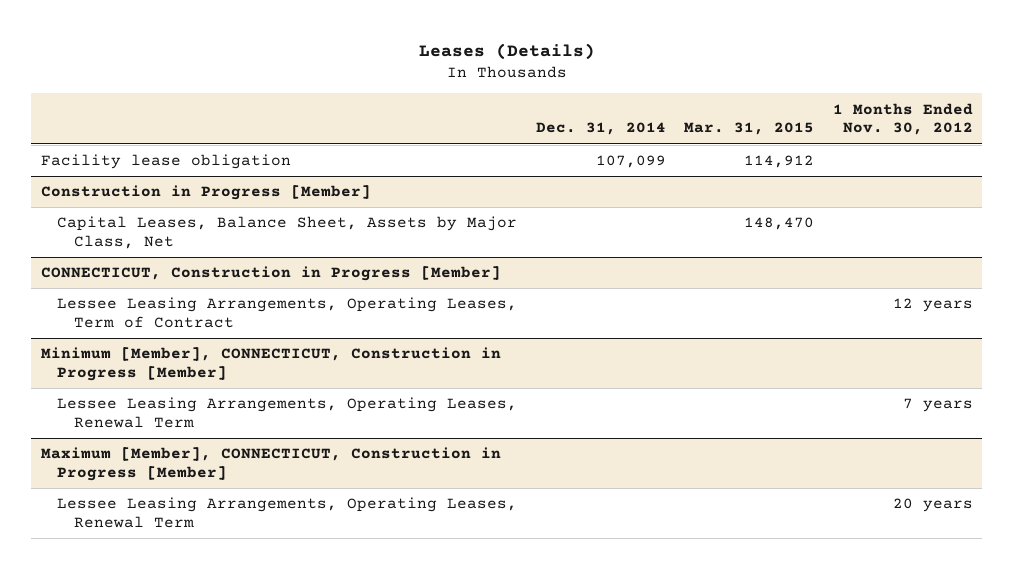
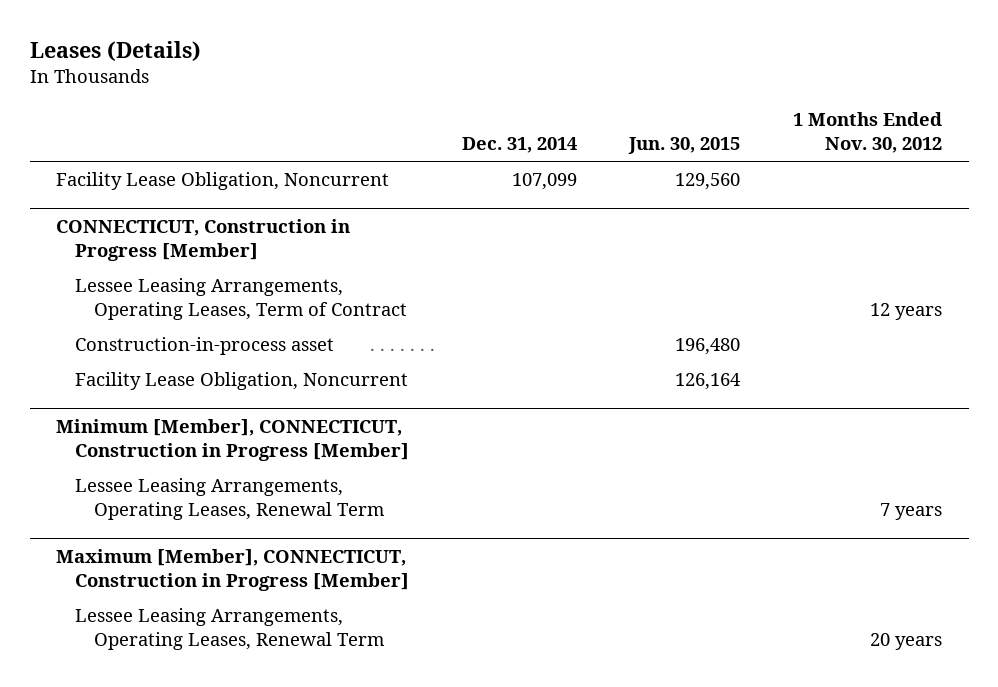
[684,122,815,136] Mar. 31, 2015 -> none
none -> [628,137,741,155] Jun. 30, 2015
[40,185,371,201] Construction in Progress [Member] -> none
[57,216,518,250] Capital Leases, Balance Sheet, Assets by Major Class, Net -> none
[40,154,291,170] Facility lease obligation -> [55,172,389,191] Facility Lease Obligation, Noncurrent
none -> [74,337,334,356] Construction-in-process asset
none -> [74,372,408,391] Facility Lease Obligation, Noncurrent

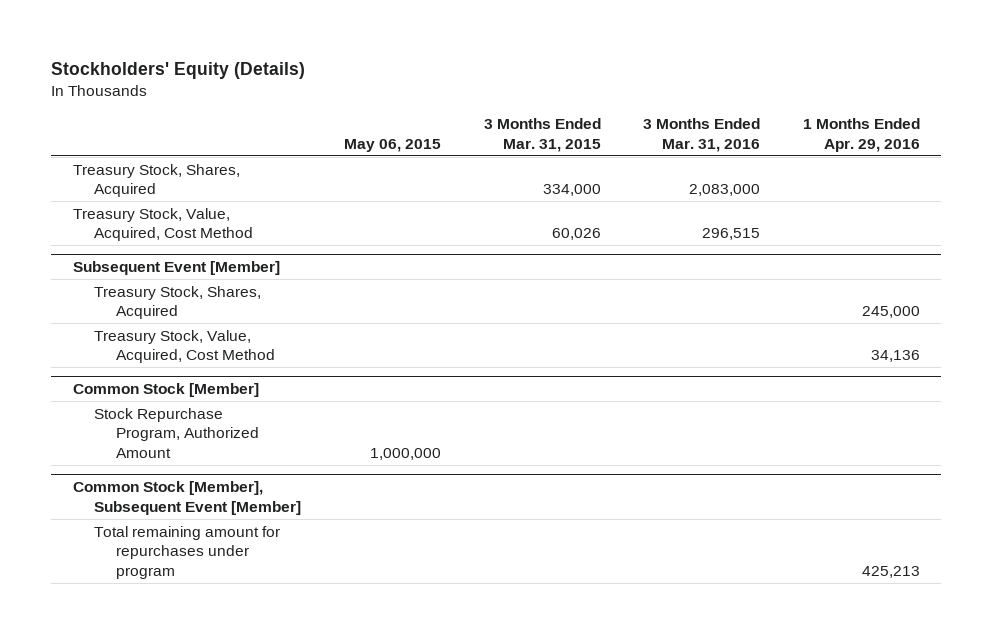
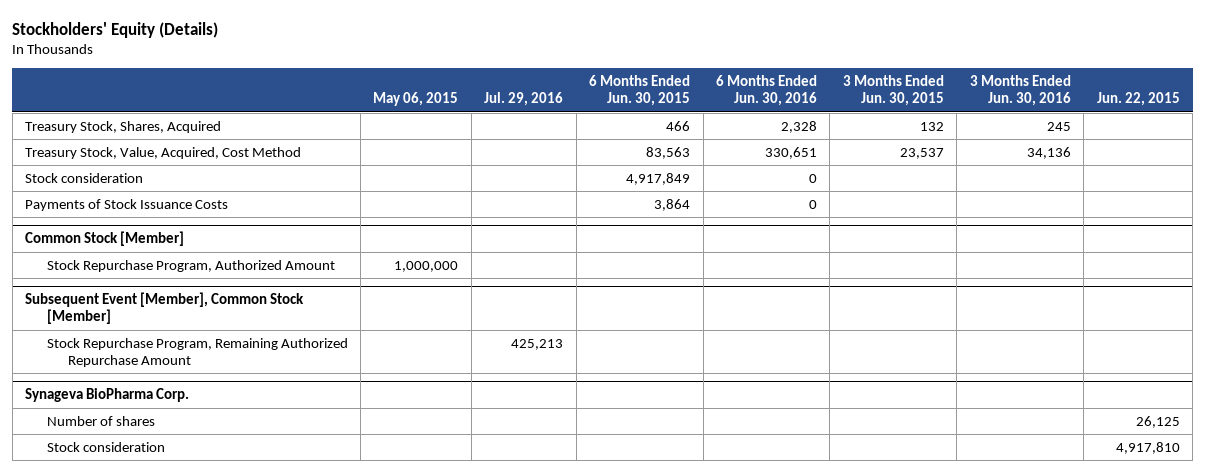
[483,117,601,152] 3 Months Ended Mar. 31, 2015 -> none
[643,117,761,152] 3 Months Ended Mar. 31, 2016 -> none
[803,117,921,152] 1 Months Ended Apr. 29, 2016 -> none
none -> [484,92,564,107] Jul. 29, 2016
none -> [589,75,691,107] 6 Months Ended Jun. 30, 2015
none -> [715,75,817,107] 6 Months Ended Jun. 30, 2016
none -> [842,75,944,107] 3 Months Ended Jun. 30, 2015
none -> [969,75,1071,107] 3 Months Ended Jun. 30, 2016
none -> [1096,92,1180,107] Jun. 22, 2015
[72,261,280,276] Subsequent Event [Member] -> none
[94,285,262,320] Treasury Stock, Shares, Acquired -> none
[94,329,275,364] Treasury Stock, Value, Acquired, Cost Method -> none
none -> [25,172,144,183] Stock consideration
none -> [25,198,229,211] Payments of Stock Issuance Costs
[72,481,302,515] Common Stock [Member], Subsequent Event [Member] -> [25,292,305,325] Subsequent Event [Member], Common Stock [Member]
[94,525,281,579] Total remaining amount for repurchases under program -> [46,337,348,367] Stock Repurchase Program, Remaining Authorized Repurchase Amount
none -> [25,388,190,403] Synageva BioPharma Corp.
none -> [46,415,155,426] Number of shares
none -> [46,441,165,452] Stock consideration

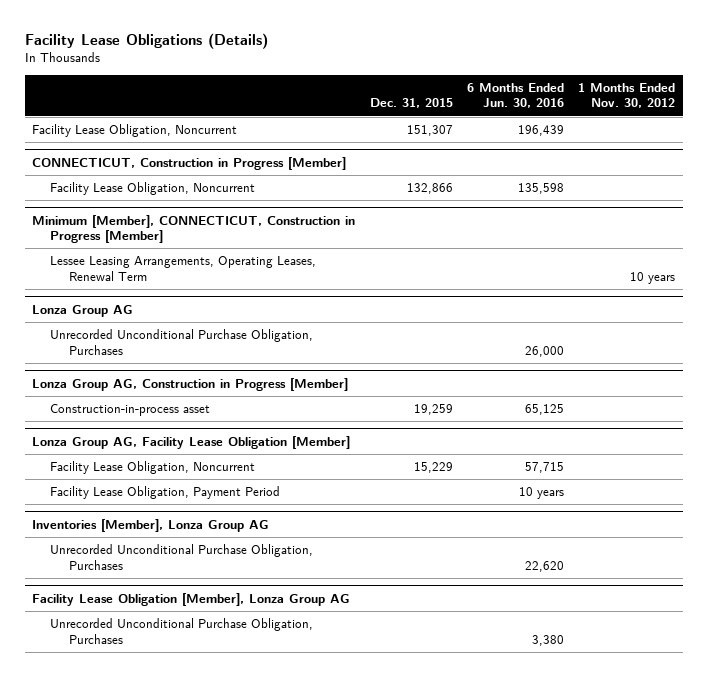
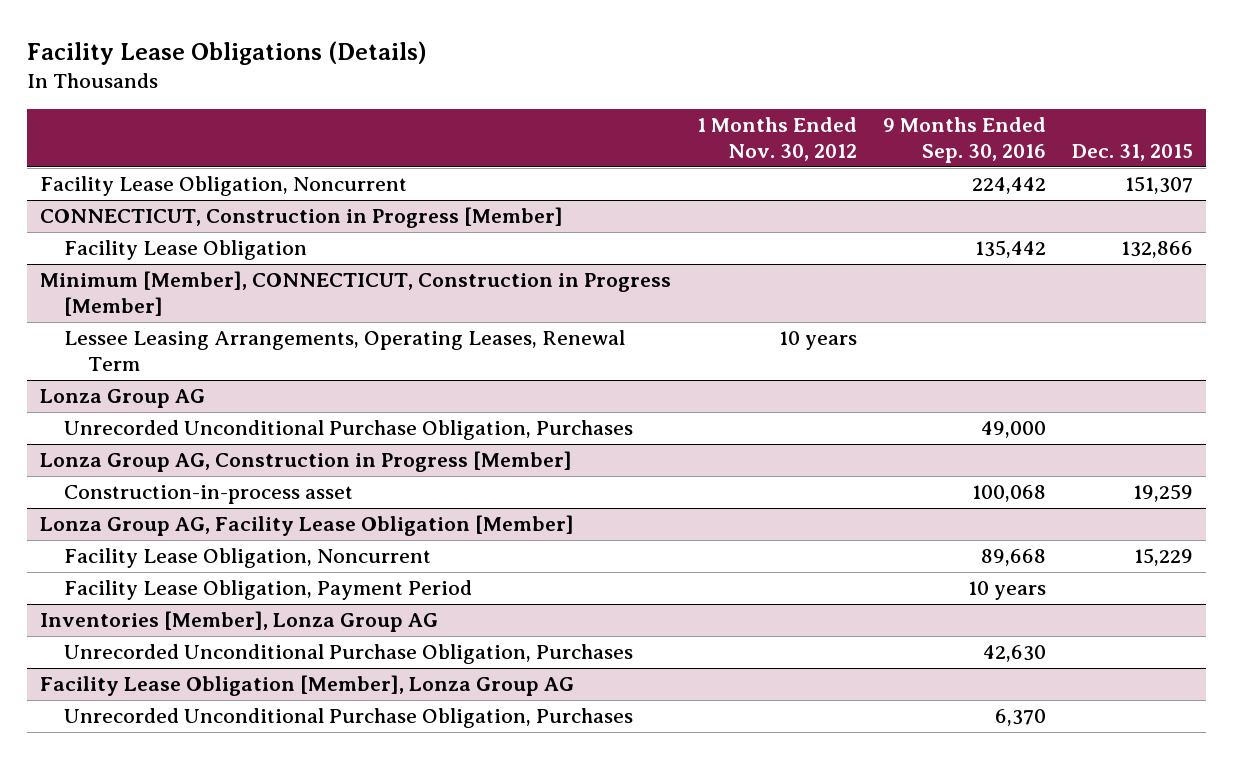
[466,83,564,109] 6 Months Ended Jun. 30, 2016 -> none
none -> [883,116,1047,163] 9 Months Ended Sep. 30, 2016
[50,182,256,196] Facility Lease Obligation, Noncurrent -> [64,240,308,261] Facility Lease Obligation

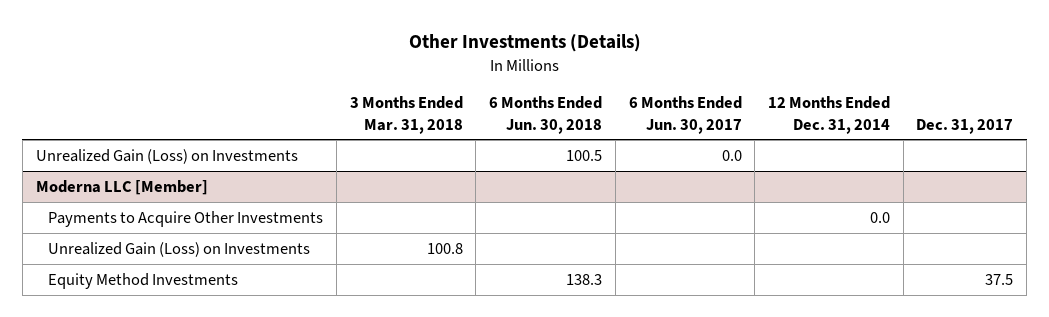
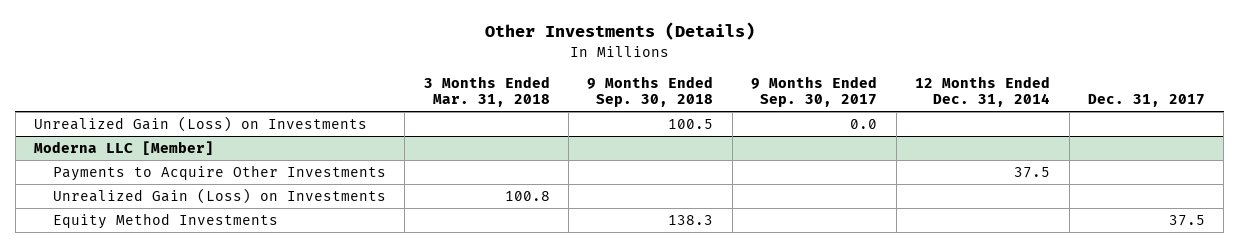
[489,96,603,134] 6 Months Ended Jun. 30, 2018 -> none
[628,96,742,134] 6 Months Ended Jun. 30, 2017 -> none
none -> [587,75,714,108] 9 Months Ended Sep. 30, 2018
none -> [751,75,878,108] 9 Months Ended Sep. 30, 2017
[869,211,890,223] 0.0 -> [1014,166,1051,178] 37.5

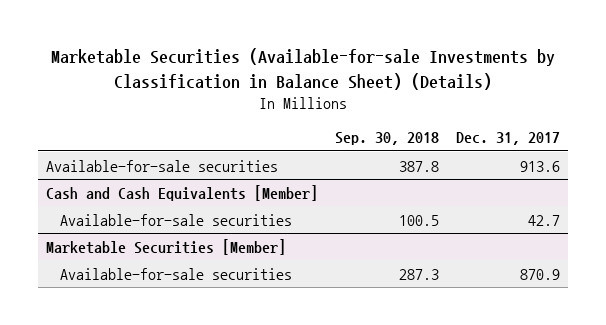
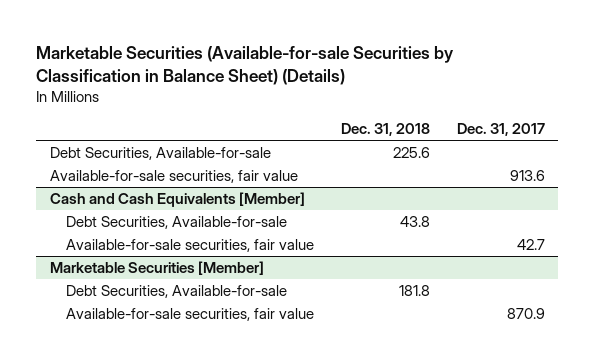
[50,48,555,90] Marketable Securities (Available-for-sale Investments by Classification in Balance Sheet) (Details) -> [36,46,455,86] Marketable Securities (Available-for-sale Securities by Classification in Balance Sheet) (Details)
[334,132,439,146] Sep. 30, 2018 -> none
none -> [340,123,430,137] Dec. 31, 2018
none -> [49,146,271,160] Debt Securities, Available-for-sale
[46,159,279,172] Available-for-sale securities -> [49,169,298,183] Available-for-sale securities, fair value
none -> [65,215,287,229] Debt Securities, Available-for-sale
[60,213,293,226] Available-for-sale securities -> [65,238,314,252] Available-for-sale securities, fair value
none -> [65,284,287,298] Debt Securities, Available-for-sale
[60,267,293,280] Available-for-sale securities -> [65,307,314,321] Available-for-sale securities, fair value

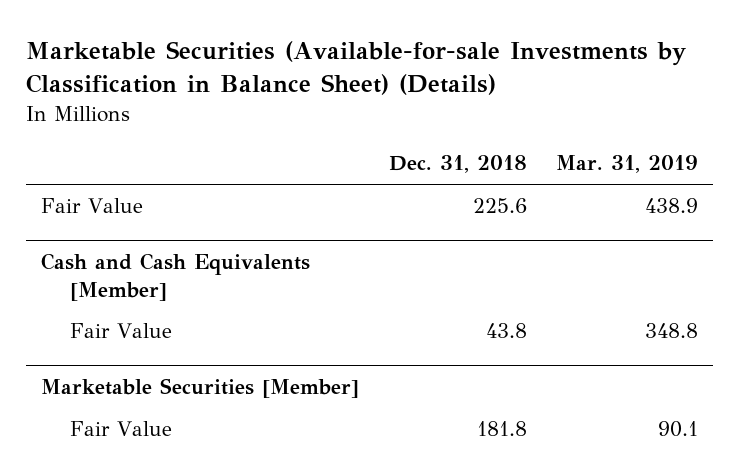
[36,46,455,86] Marketable Securities (Available-for-sale Securities by Classification in Balance Sheet) (Details) -> [26,41,687,96] Marketable Securities (Available-for-sale Investments by Classification in Balance Sheet) (Details)
[456,123,545,137] Dec. 31, 2017 -> none
none -> [556,155,699,174] Mar. 31, 2019
[49,169,298,183] Available-for-sale securities, fair value -> none
[49,146,271,160] Debt Securities, Available-for-sale -> [41,198,144,214] Fair Value
[65,238,314,252] Available-for-sale securities, fair value -> none
[65,215,287,229] Debt Securities, Available-for-sale -> [69,323,172,339] Fair Value
[65,307,314,321] Available-for-sale securities, fair value -> none
[65,284,287,298] Debt Securities, Available-for-sale -> [69,421,172,437] Fair Value

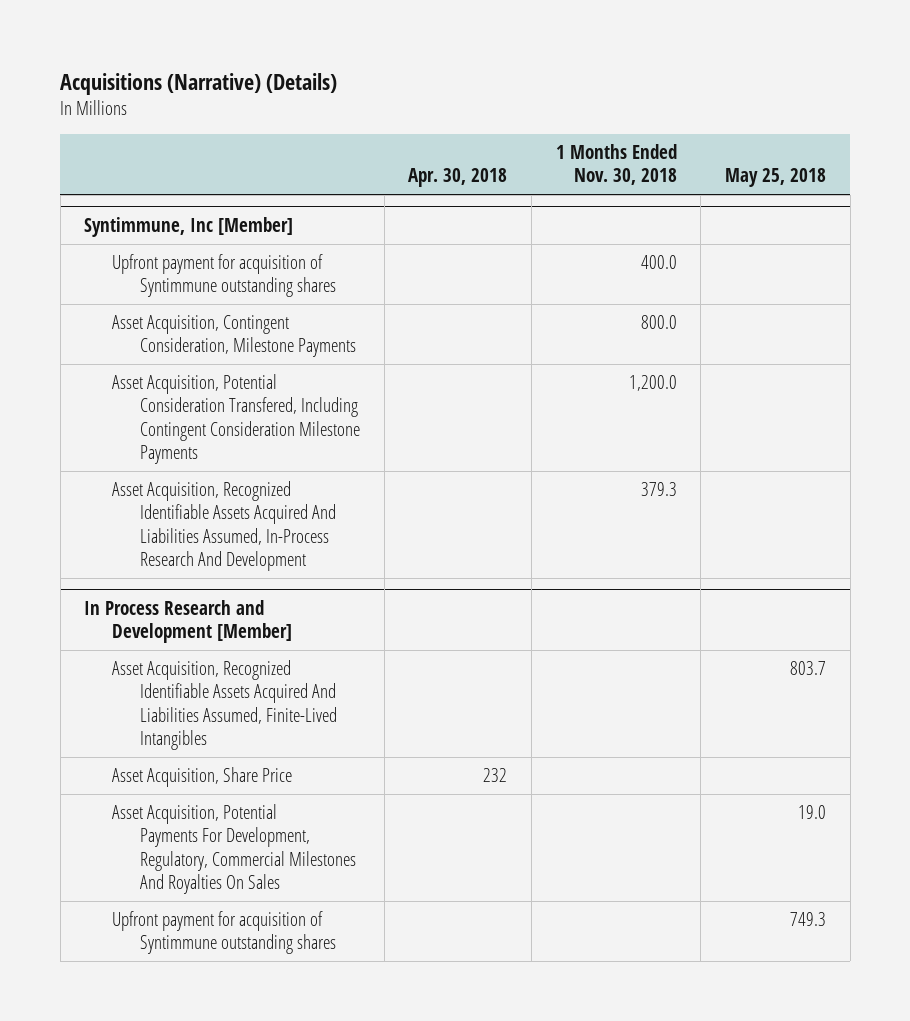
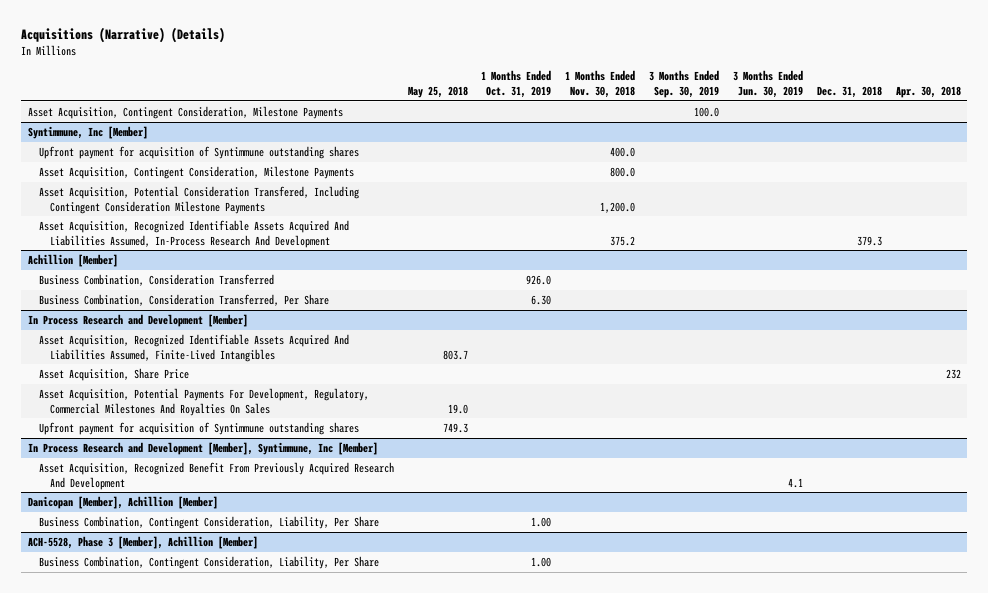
none -> [481,70,552,99] 1 Months Ended Oct. 31, 2019
none -> [649,70,720,99] 3 Months Ended Sep. 30, 2019
none -> [732,70,803,99] 3 Months Ended Jun. 30, 2019
none -> [816,86,882,99] Dec. 31, 2018
none -> [27,105,343,119] Asset Acquisition, Contingent Consideration, Milestone Payments
[640,482,677,497] 379.3 -> [610,235,636,246] 375.2
none -> [27,253,118,267] Achillion [Member]
none -> [38,273,274,286] Business Combination, Consideration Transferred
none -> [38,293,329,306] Business Combination, Consideration Transferred, Per Share
none -> [27,441,378,455] In Process Research and Development [Member], Syntimmune, Inc [Member]
none -> [38,461,394,490] Asset Acquisition, Recognized Benefit From Previously Acquired Research And Development
none -> [27,495,218,509] Danicopan [Member], Achillion [Member]
none -> [38,515,379,529] Business Combination, Contingent Consideration, Liability, Per Share
none -> [27,535,258,549] ACH-5528, Phase 3 [Member], Achillion [Member]
none -> [38,555,379,569] Business Combination, Contingent Consideration, Liability, Per Share

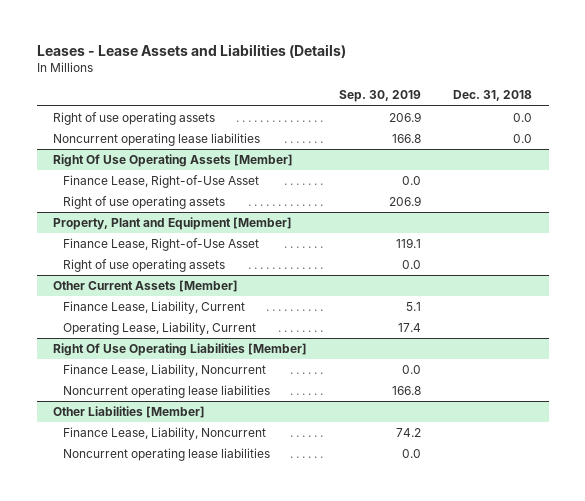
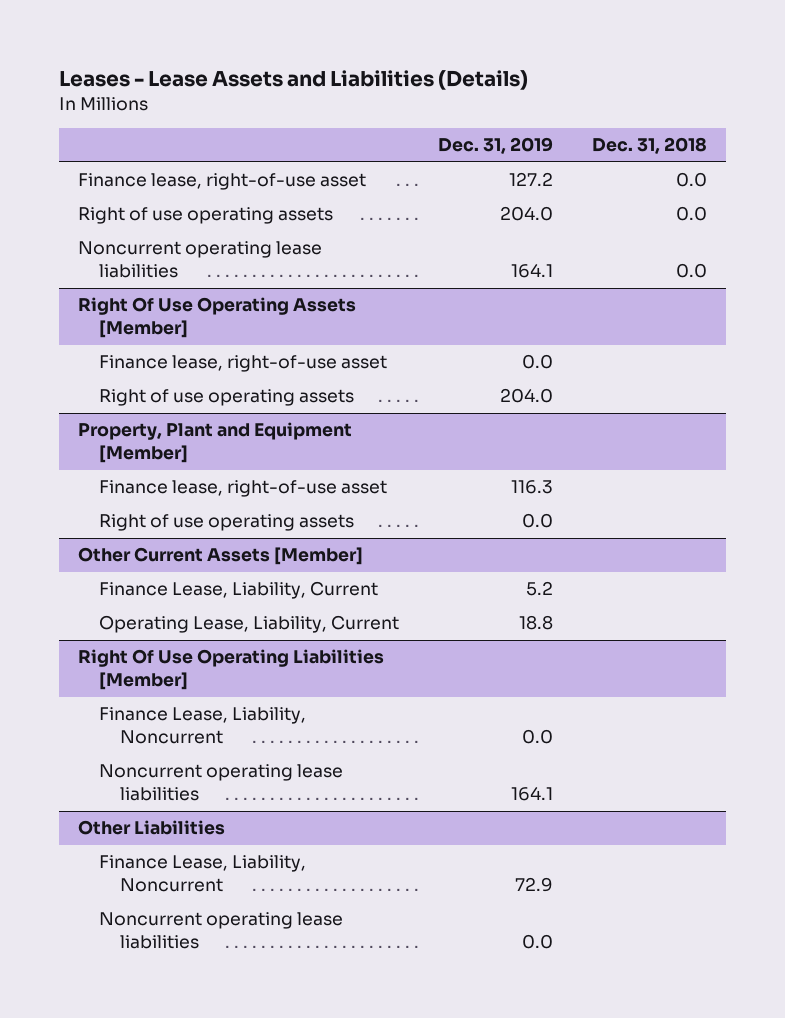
[339,90,422,103] Sep. 30, 2019 -> none
none -> [437,137,553,155] Dec. 31, 2019
none -> [78,173,367,191] Finance lease, right-of-use asset
[63,175,260,189] Finance Lease, Right-of-Use Asset -> [99,355,388,373] Finance lease, right-of-use asset
[63,238,260,252] Finance Lease, Right-of-Use Asset -> [99,480,388,498] Finance lease, right-of-use asset
[52,406,205,419] Other Liabilities [Member] -> [78,820,226,836] Other Liabilities

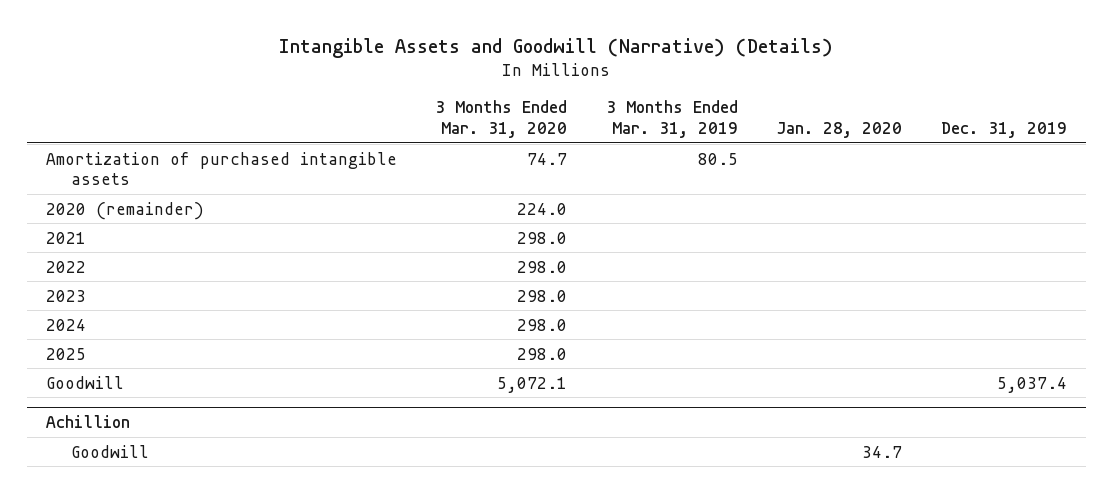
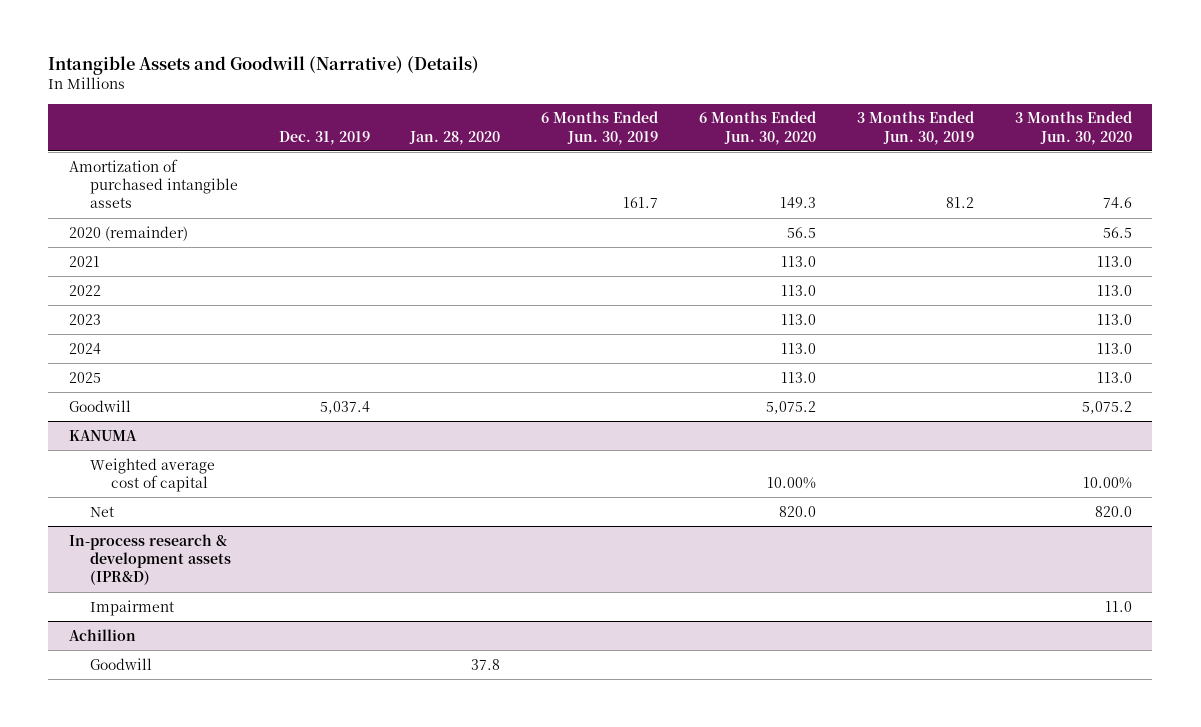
[435,100,568,138] 3 Months Ended Mar. 31, 2020 -> none
[605,100,738,138] 3 Months Ended Mar. 31, 2019 -> none
none -> [541,111,659,145] 6 Months Ended Jun. 30, 2019
none -> [699,111,817,145] 6 Months Ended Jun. 30, 2020
none -> [857,111,975,145] 3 Months Ended Jun. 30, 2019
none -> [1015,111,1133,145] 3 Months Ended Jun. 30, 2020
none -> [68,429,137,441] KANUMA
none -> [89,457,215,493] Weighted average cost of capital
none -> [89,505,114,517] Net
none -> [68,533,231,586] In-process research & development assets (IPR&D)
none -> [89,599,174,616] Impairment
[862,445,903,458] 34.7 -> [471,658,501,670] 37.8

